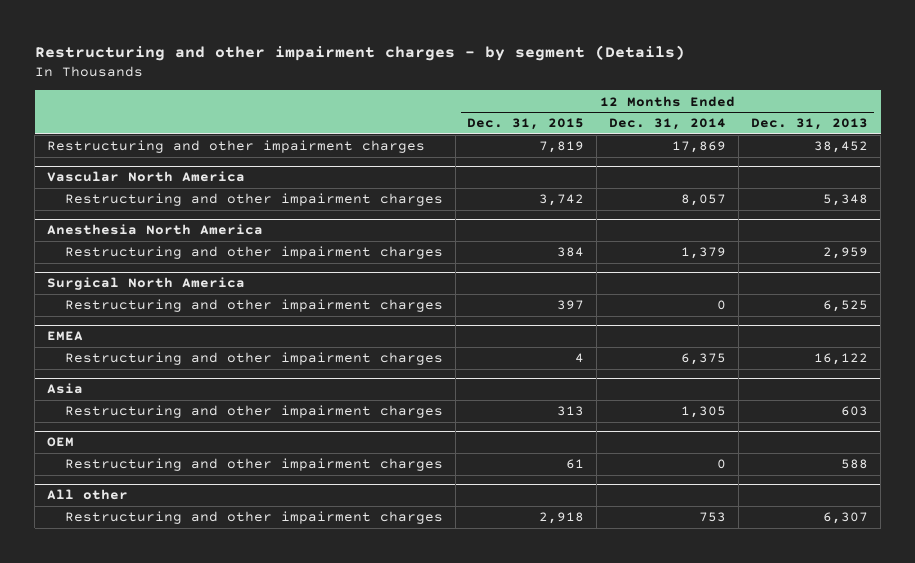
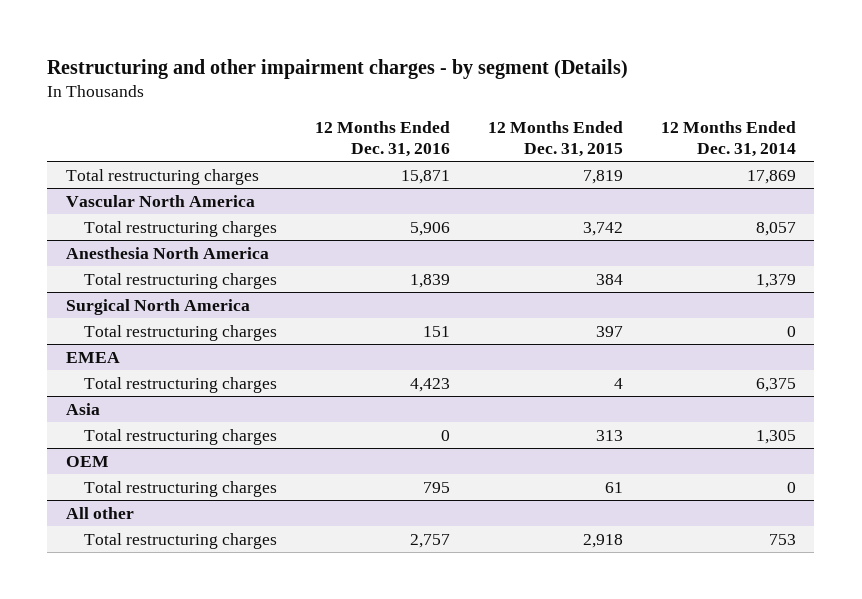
[751,118,869,131] Dec. 31, 2013 -> none
none -> [314,121,450,157] 12 Months Ended Dec. 31, 2016
[47,140,426,154] Restructuring and other impairment charges -> [66,168,260,185] Total restructuring charges
[64,193,443,207] Restructuring and other impairment charges -> [84,220,278,237] Total restructuring charges
[64,246,443,260] Restructuring and other impairment charges -> [84,272,278,289] Total restructuring charges
[64,299,443,313] Restructuring and other impairment charges -> [84,324,278,341] Total restructuring charges
[64,352,443,366] Restructuring and other impairment charges -> [84,376,278,393] Total restructuring charges
[64,405,443,419] Restructuring and other impairment charges -> [84,428,278,445] Total restructuring charges
[64,458,443,472] Restructuring and other impairment charges -> none
none -> [84,480,278,497] Total restructuring charges
[64,511,443,525] Restructuring and other impairment charges -> [84,532,278,549] Total restructuring charges

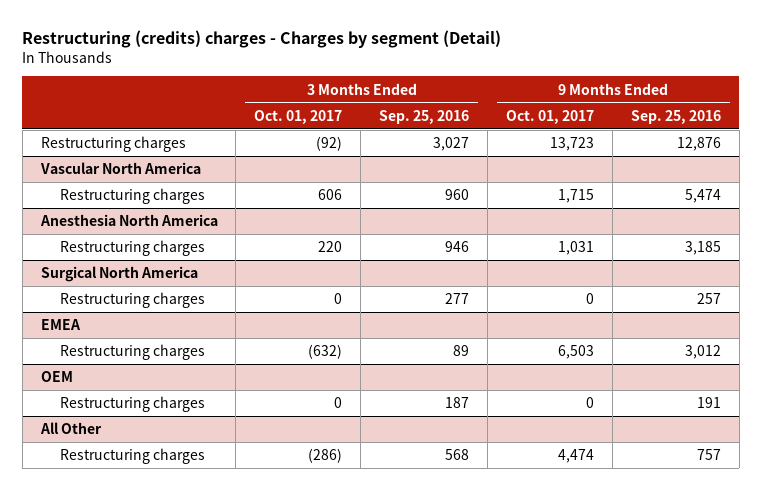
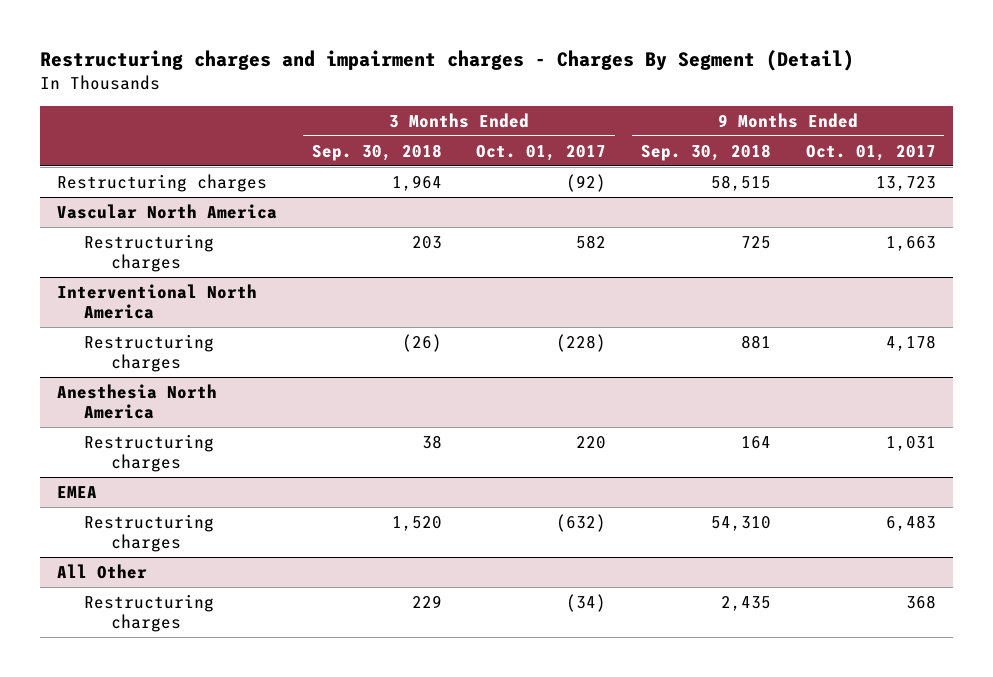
[22,29,502,48] Restructuring (credits) charges - Charges by segment (Detail) -> [40,50,855,72] Restructuring charges and impairment charges - Charges By Segment (Detail)
[379,109,470,124] Sep. 25, 2016 -> none
[630,109,721,124] Sep. 25, 2016 -> none
none -> [311,143,442,161] Sep. 30, 2018
none -> [641,143,772,161] Sep. 30, 2018
[318,189,343,201] 606 -> [576,234,607,249] 582
[557,189,594,204] 1,715 -> [885,235,936,251] 1,663
none -> [57,283,258,320] Interventional North America
none -> [84,333,215,373] Restructuring charges
[40,266,198,283] Surgical North America -> none
[59,292,205,309] Restructuring charges -> none
[40,371,73,383] OEM -> none
[59,396,205,413] Restructuring charges -> none
[557,345,594,360] 6,503 -> [885,514,936,531] 6,483
[308,448,343,464] (286) -> [566,593,607,612] (34)
[557,449,594,464] 4,474 -> [905,594,936,609] 368

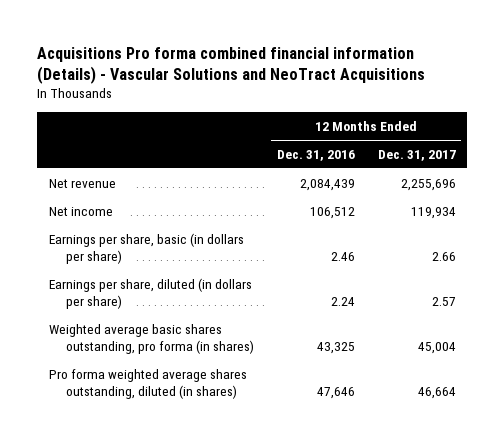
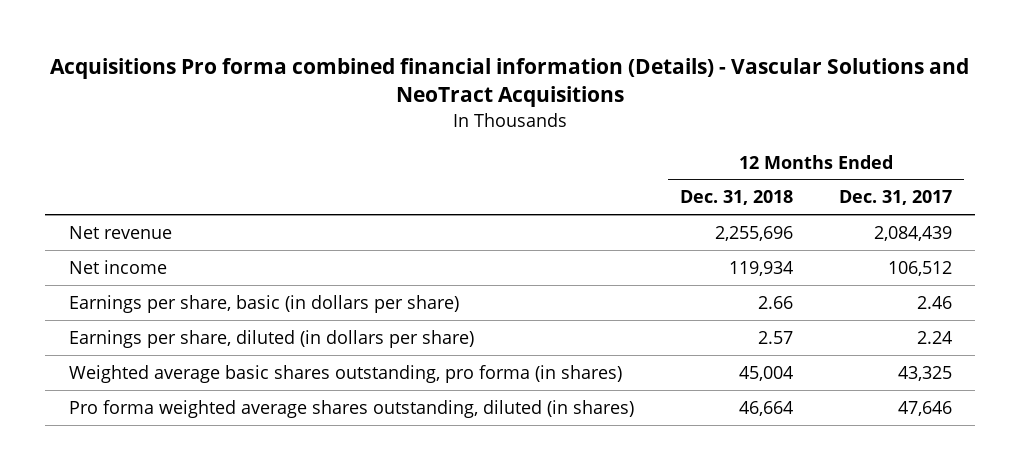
[276,149,355,161] Dec. 31, 2016 -> none
none -> [679,190,793,206] Dec. 31, 2018
[400,178,456,191] 2,255,696 -> [873,225,952,241] 2,084,439
[410,206,456,219] 119,934 -> [887,260,952,276] 106,512
[431,252,456,262] 2.66 -> [916,295,952,309] 2.46
[431,297,456,307] 2.57 -> [916,330,952,344] 2.24
[417,342,456,355] 45,004 -> [897,365,952,381] 43,325
[417,387,456,400] 46,664 -> [897,400,952,416] 47,646

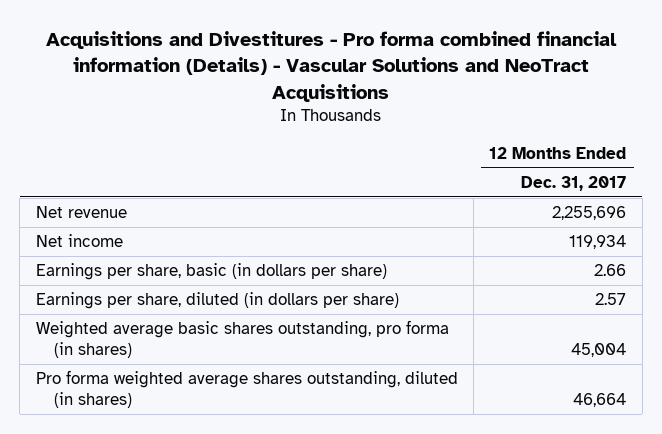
[50,57,970,107] Acquisitions Pro forma combined financial information (Details) - Vascular Solutions and NeoTract Acquisitions -> [46,30,618,102] Acquisitions and Divestitures - Pro forma combined financial information (Details) - Vascular Solutions and NeoTract Acquisitions
[679,190,793,206] Dec. 31, 2018 -> none
[873,225,952,241] 2,084,439 -> [552,206,627,221] 2,255,696
[887,260,952,276] 106,512 -> [569,235,627,250] 119,934
[916,295,952,309] 2.46 -> [594,264,627,277] 2.66
[916,330,952,344] 2.24 -> [595,293,627,306] 2.57
[897,365,952,381] 43,325 -> [571,342,627,357] 45,004
[897,400,952,416] 47,646 -> [573,392,627,407] 46,664

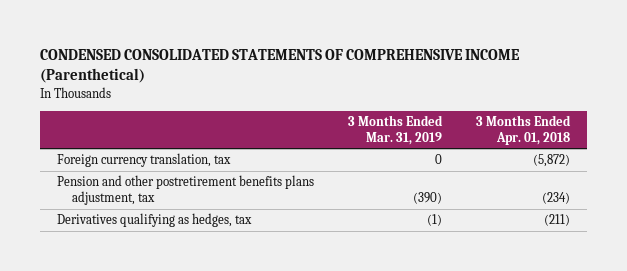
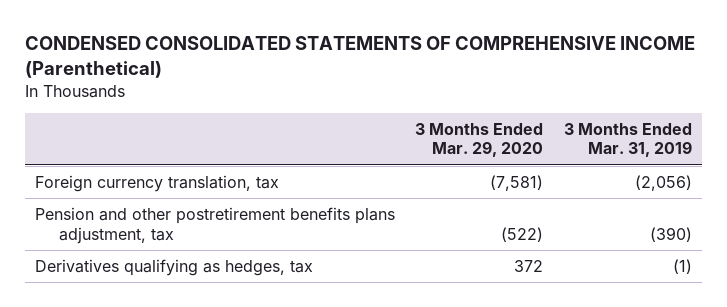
[475,114,571,145] 3 Months Ended Apr. 01, 2018 -> none
none -> [415,122,544,158] 3 Months Ended Mar. 29, 2020
[435,154,443,165] 0 -> [634,174,692,191] (2,056)

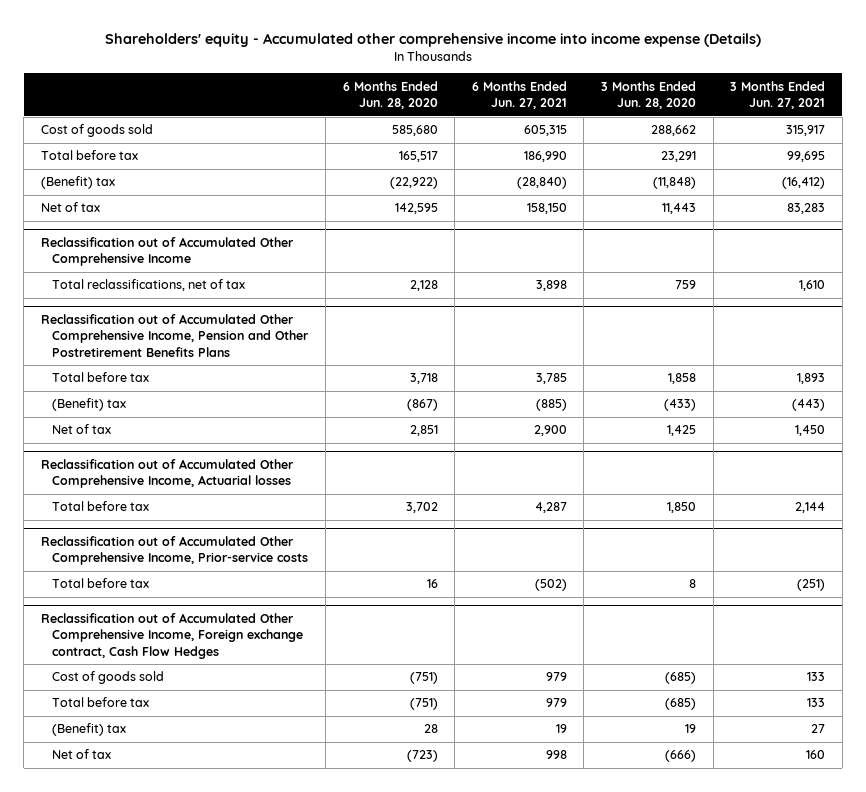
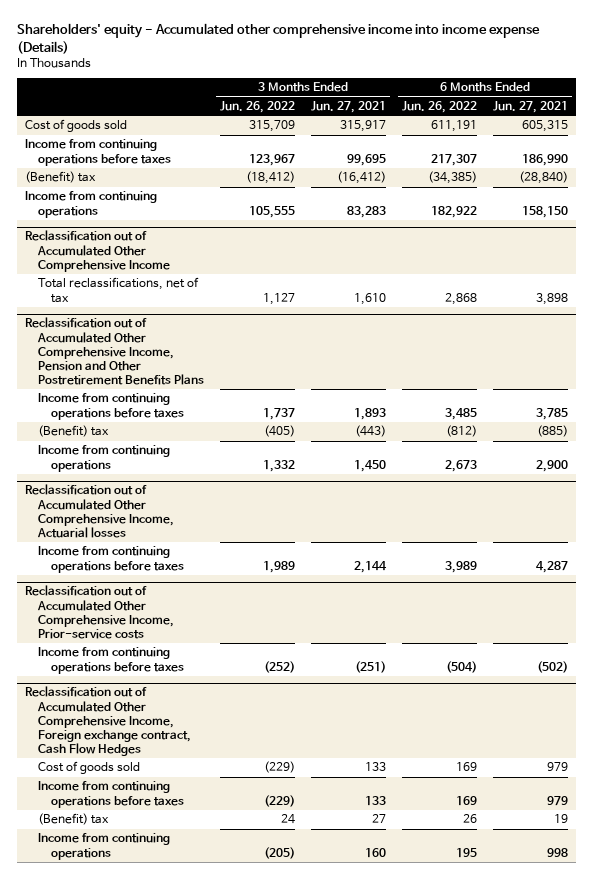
[342,80,438,110] 6 Months Ended Jun. 28, 2020 -> none
[601,80,697,110] 3 Months Ended Jun. 28, 2020 -> none
none -> [219,101,295,114] Jun. 26, 2022
none -> [401,101,477,114] Jun. 26, 2022
[40,150,138,161] Total before tax -> [24,139,171,166] Income from continuing operations before taxes
[40,202,100,213] Net of tax -> [24,191,157,218] Income from continuing operations
[52,372,150,383] Total before tax -> [37,393,185,420] Income from continuing operations before taxes
[52,424,112,435] Net of tax -> [37,445,170,472] Income from continuing operations
[52,501,150,512] Total before tax -> [37,546,185,573] Income from continuing operations before taxes
[52,578,150,589] Total before tax -> [37,647,185,674] Income from continuing operations before taxes
[52,697,150,708] Total before tax -> [37,781,185,808] Income from continuing operations before taxes
[52,749,112,760] Net of tax -> [37,833,170,860] Income from continuing operations

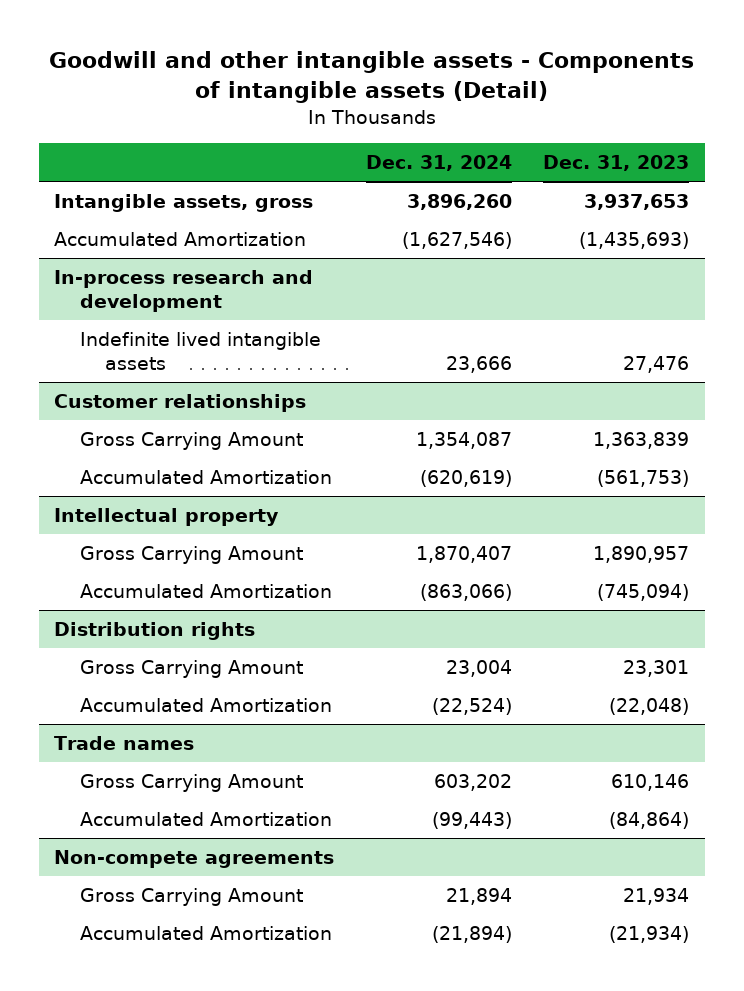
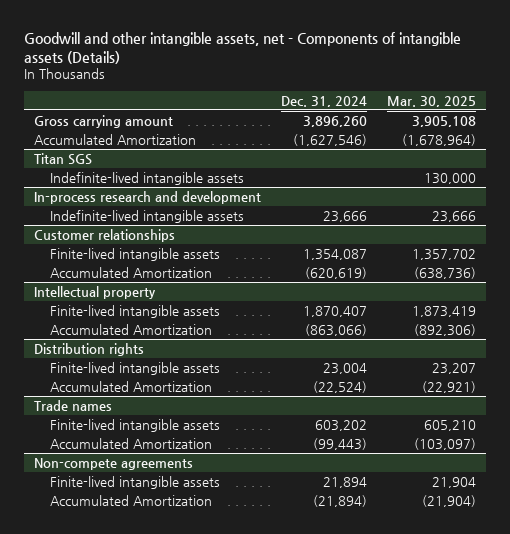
[48,51,694,104] Goodwill and other intangible assets - Components of intangible assets (Detail) -> [23,31,461,64] Goodwill and other intangible assets, net - Components of intangible assets (Details)
[543,155,690,172] Dec. 31, 2023 -> none
none -> [387,95,477,107] Mar. 30, 2025
[54,194,314,213] Intangible assets, gross -> [33,114,173,128] Gross carrying amount
none -> [33,152,92,165] Titan SGS
none -> [49,171,244,185] Indefinite-lived intangible assets
[79,332,321,370] Indefinite lived intangible assets -> [49,209,244,223] Indefinite-lived intangible assets
[79,432,303,451] Gross Carrying Amount -> [49,247,220,261] Finite-lived intangible assets
[79,546,303,565] Gross Carrying Amount -> [49,304,220,318] Finite-lived intangible assets
[79,660,303,679] Gross Carrying Amount -> [49,361,220,375] Finite-lived intangible assets
[79,774,303,793] Gross Carrying Amount -> [49,418,220,432] Finite-lived intangible assets
[79,888,303,907] Gross Carrying Amount -> [49,475,220,489] Finite-lived intangible assets

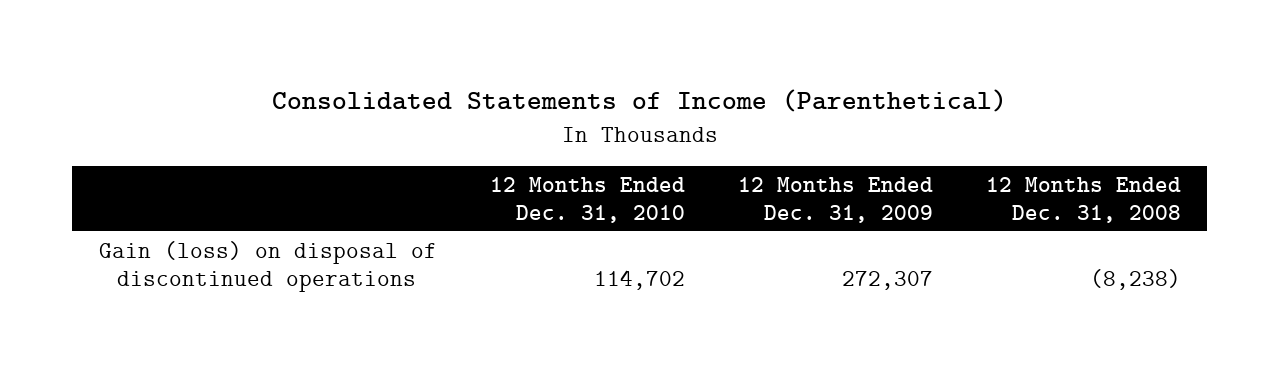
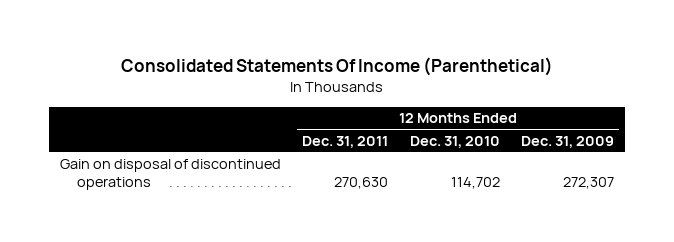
[271,89,1007,113] Consolidated Statements of Income (Parenthetical) -> [120,57,553,77] Consolidated Statements Of Income (Parenthetical)
[985,176,1181,223] 12 Months Ended Dec. 31, 2008 -> none
none -> [302,135,389,148] Dec. 31, 2011
[98,240,437,292] Gain (loss) on disposal of discontinued operations -> [60,158,282,191] Gain on disposal of discontinued operations

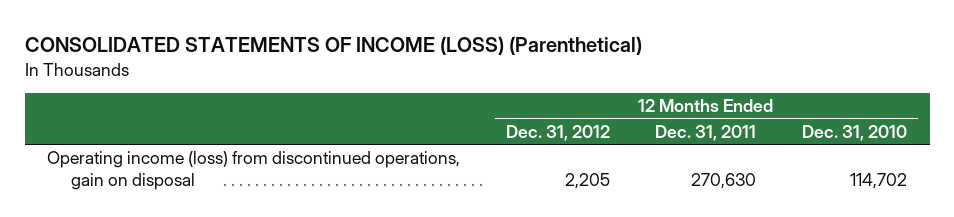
[120,57,553,77] Consolidated Statements Of Income (Parenthetical) -> [24,35,642,55] CONSOLIDATED STATEMENTS OF INCOME (LOSS) (Parenthetical)
[520,135,614,148] Dec. 31, 2009 -> none
none -> [505,124,610,141] Dec. 31, 2012
[60,158,282,191] Gain on disposal of discontinued operations -> [47,151,461,190] Operating income (loss) from discontinued operations, gain on disposal

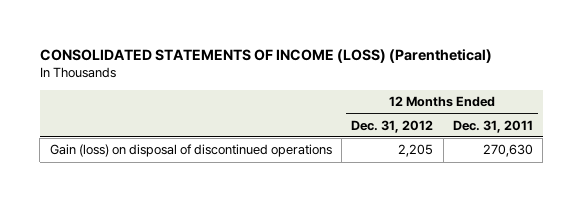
[801,124,907,141] Dec. 31, 2010 -> none
[47,151,461,190] Operating income (loss) from discontinued operations, gain on disposal -> [49,144,332,158] Gain (loss) on disposal of discontinued operations

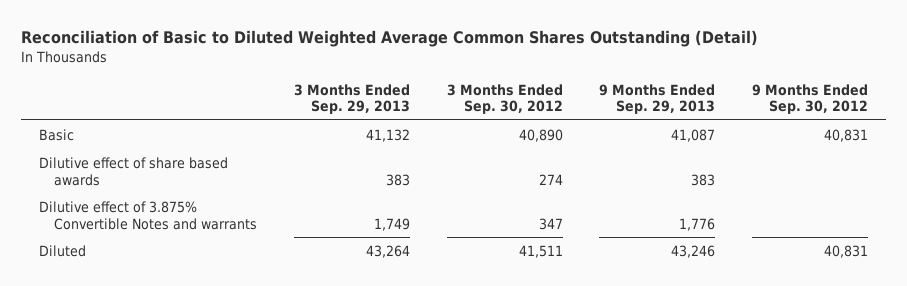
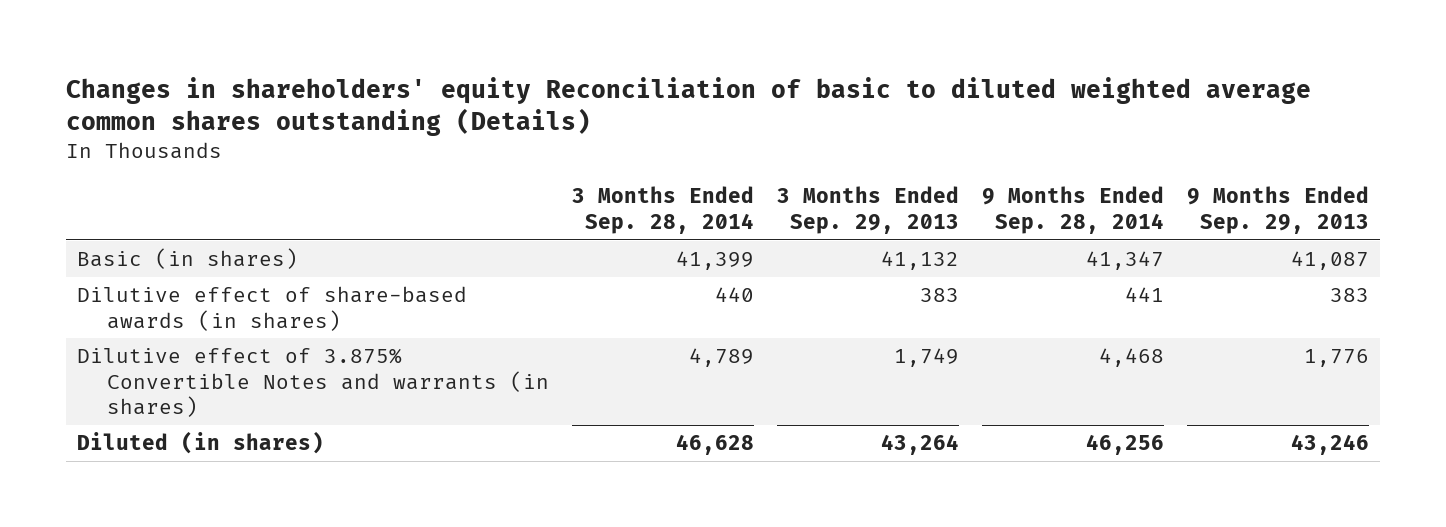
[20,29,758,47] Reconciliation of Basic to Diluted Weighted Average Common Shares Outstanding (Detail) -> [65,76,1311,136] Changes in shareholders' equity Reconciliation of basic to diluted weighted average common shares outstanding (Details)
[446,83,563,115] 3 Months Ended Sep. 30, 2012 -> none
[751,83,868,115] 9 Months Ended Sep. 30, 2012 -> none
none -> [572,186,755,234] 3 Months Ended Sep. 28, 2014
none -> [981,186,1164,234] 9 Months Ended Sep. 28, 2014
[39,129,75,142] Basic -> [77,248,299,270] Basic (in shares)
[39,157,229,186] Dilutive effect of share based awards -> [77,286,468,331] Dilutive effect of share-based awards (in shares)
[39,201,258,230] Dilutive effect of 3.875% Convertible Notes and warrants -> [77,348,550,418] Dilutive effect of 3.875% Convertible Notes and warrants (in shares)
[39,245,87,258] Diluted -> [77,431,325,455] Diluted (in shares)

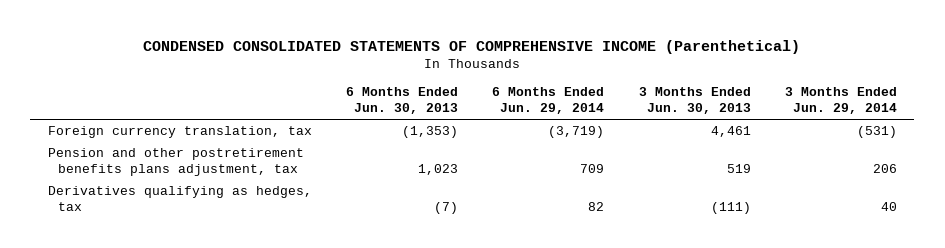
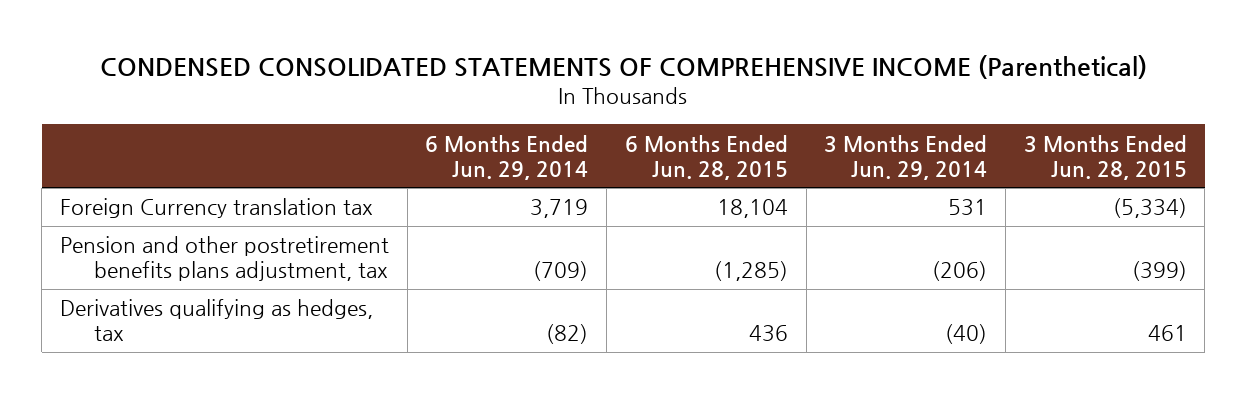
[345,87,458,115] 6 Months Ended Jun. 30, 2013 -> none
[638,87,751,115] 3 Months Ended Jun. 30, 2013 -> none
none -> [624,134,788,180] 6 Months Ended Jun. 28, 2015
none -> [1023,134,1187,180] 3 Months Ended Jun. 28, 2015
[47,126,312,139] Foreign currency translation, tax -> [60,198,374,219] Foreign Currency translation tax
[548,126,605,139] (3,719) -> [530,199,589,219] 3,719
[857,126,898,139] (531) -> [948,199,988,217] 531
[580,164,605,174] 709 -> [533,261,589,282] (709)
[873,164,898,174] 206 -> [932,261,988,282] (206)
[588,202,605,212] 82 -> [546,324,589,345] (82)
[881,202,898,212] 40 -> [945,324,988,345] (40)

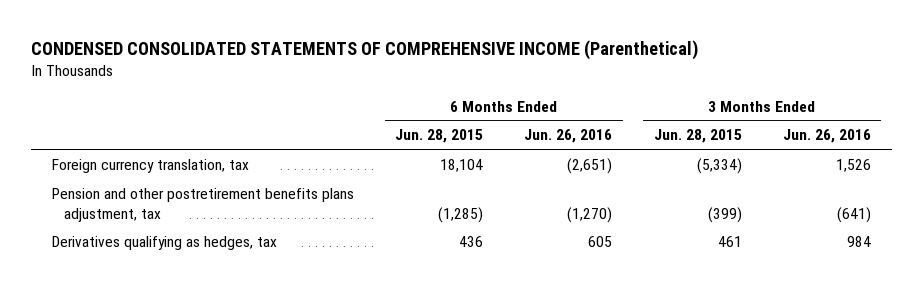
[425,134,589,180] 6 Months Ended Jun. 29, 2014 -> none
[824,134,988,180] 3 Months Ended Jun. 29, 2014 -> none
none -> [524,129,613,144] Jun. 26, 2016
none -> [782,129,871,144] Jun. 26, 2016
[60,198,374,219] Foreign Currency translation tax -> [51,158,249,173] Foreign currency translation, tax

